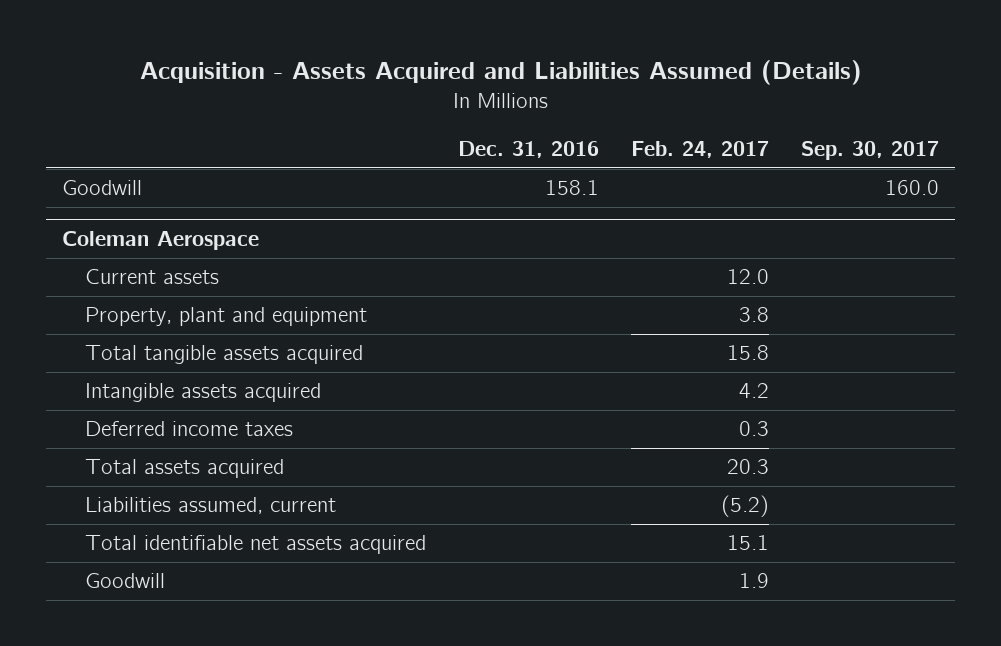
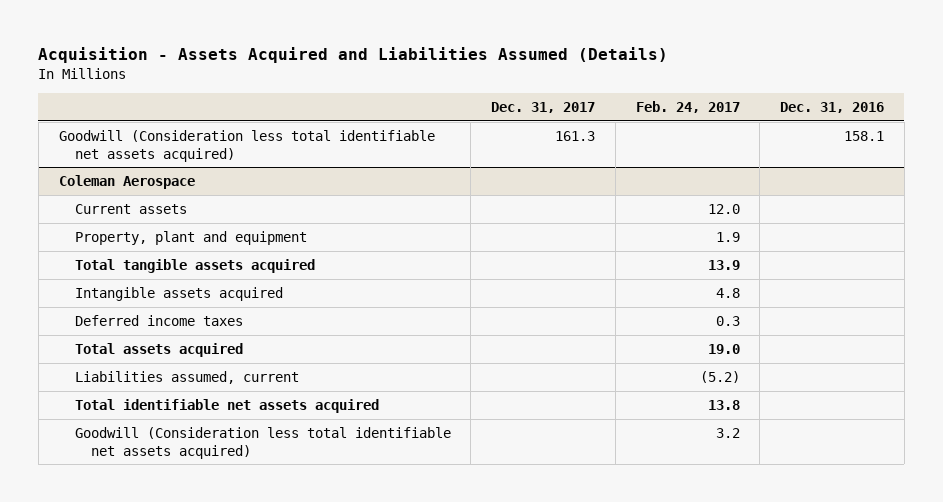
[801,141,940,161] Sep. 30, 2017 -> none
none -> [491,101,596,113] Dec. 31, 2017
[62,180,143,196] Goodwill -> [58,129,435,162] Goodwill (Consideration less total identifiable net assets acquired)
[739,307,770,323] 3.8 -> [715,231,740,242] 1.9
[727,345,770,361] 15.8 -> [707,259,740,270] 13.9
[739,383,770,399] 4.2 -> [715,287,740,298] 4.8
[727,459,770,475] 20.3 -> [707,343,740,354] 19.0
[84,573,165,589] Goodwill -> none
[727,535,770,551] 15.1 -> [707,399,740,410] 13.8
none -> [74,426,451,459] Goodwill (Consideration less total identifiable net assets acquired)

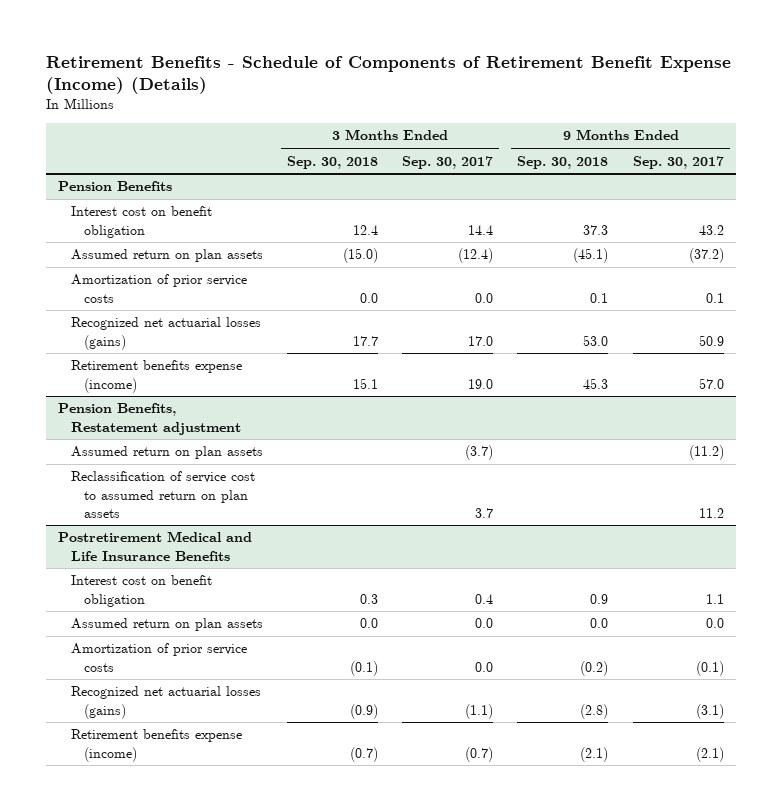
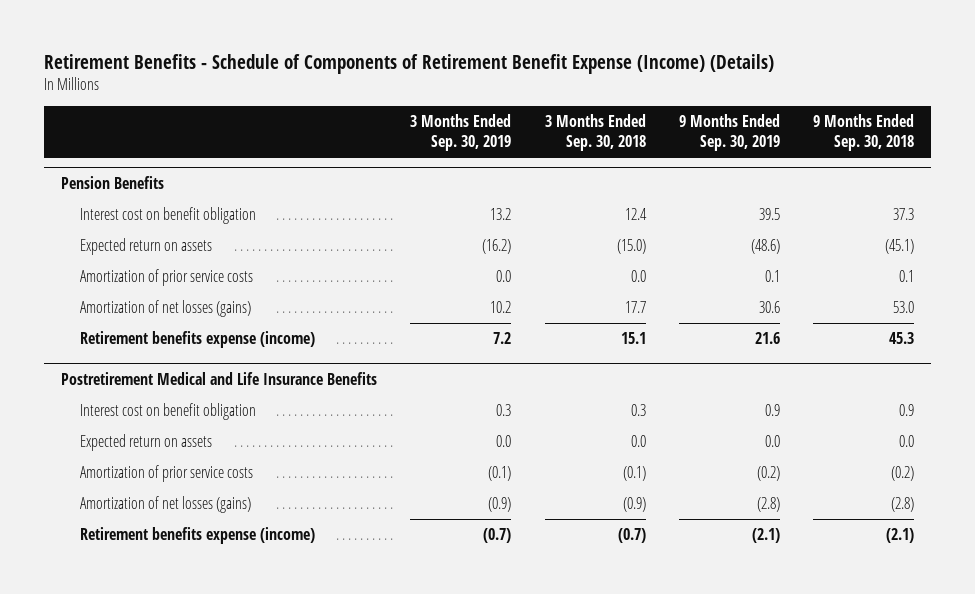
[402,155,494,169] Sep. 30, 2017 -> none
[632,155,724,169] Sep. 30, 2017 -> none
none -> [410,114,512,152] 3 Months Ended Sep. 30, 2019
none -> [678,114,780,152] 9 Months Ended Sep. 30, 2019
[71,249,264,263] Assumed return on plan assets -> [80,238,213,256] Expected return on assets
[71,317,262,350] Recognized net actuarial losses (gains) -> [80,300,252,318] Amortization of net losses (gains)
[57,403,242,435] Pension Benefits, Restatement adjustment -> none
[71,446,264,460] Assumed return on plan assets -> none
[71,471,256,518] Reclassification of service cost to assumed return on plan assets -> none
[71,618,264,632] Assumed return on plan assets -> [80,434,213,452] Expected return on assets
[71,686,262,719] Recognized net actuarial losses (gains) -> [80,496,252,514] Amortization of net losses (gains)

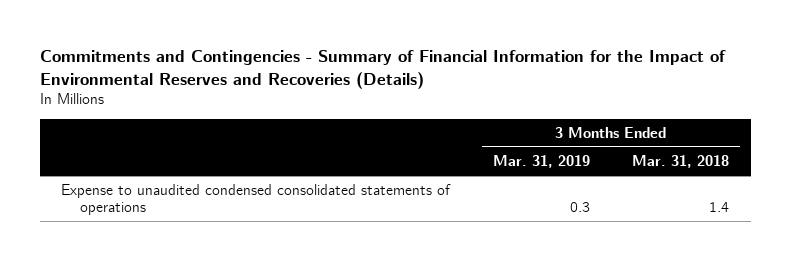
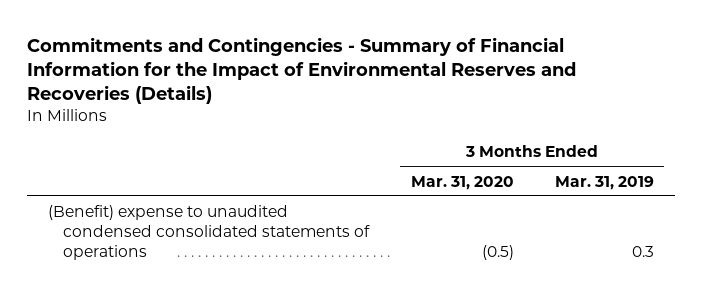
[632,155,730,169] Mar. 31, 2018 -> none
none -> [410,175,514,190] Mar. 31, 2020
[61,184,452,216] Expense to unaudited condensed consolidated statements of operations -> [47,205,371,261] (Benefit) expense to unaudited condensed consolidated statements of operations

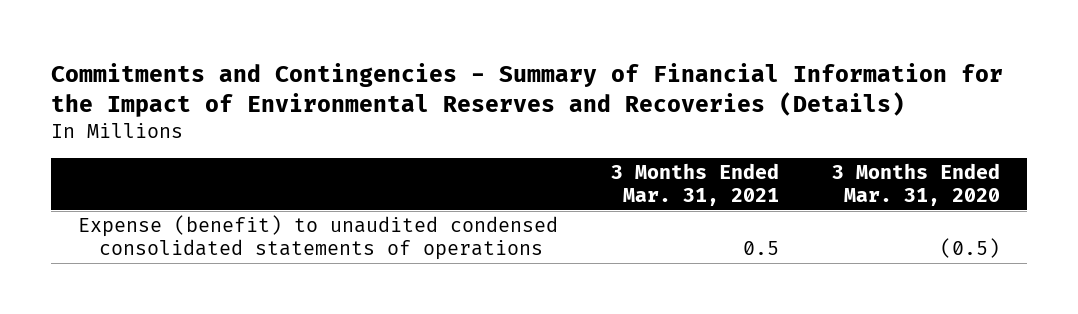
[554,175,654,190] Mar. 31, 2019 -> none
none -> [610,162,779,207] 3 Months Ended Mar. 31, 2021
[47,205,371,261] (Benefit) expense to unaudited condensed consolidated statements of operations -> [77,214,558,261] Expense (benefit) to unaudited condensed consolidated statements of operations

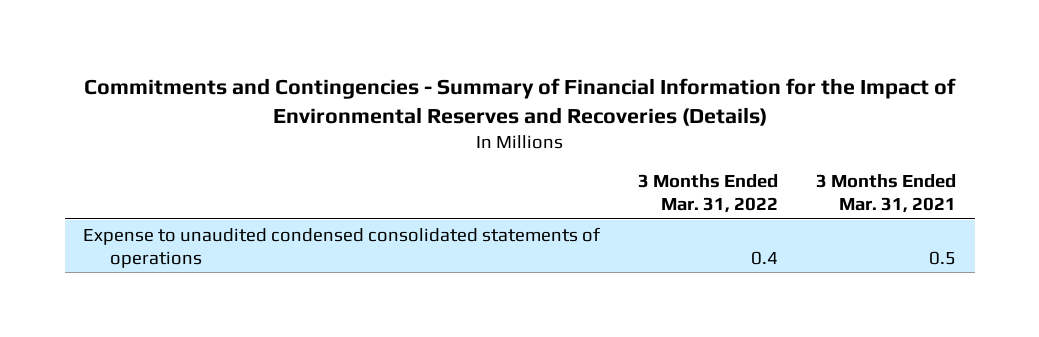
[832,162,1001,207] 3 Months Ended Mar. 31, 2020 -> none
none -> [638,174,779,214] 3 Months Ended Mar. 31, 2022
[77,214,558,261] Expense (benefit) to unaudited condensed consolidated statements of operations -> [83,226,602,268] Expense to unaudited condensed consolidated statements of operations

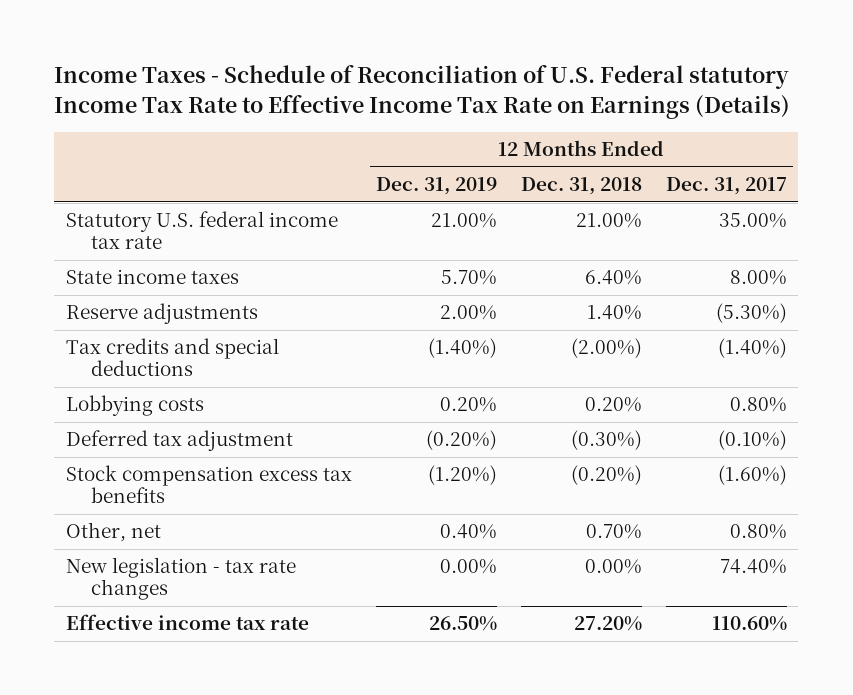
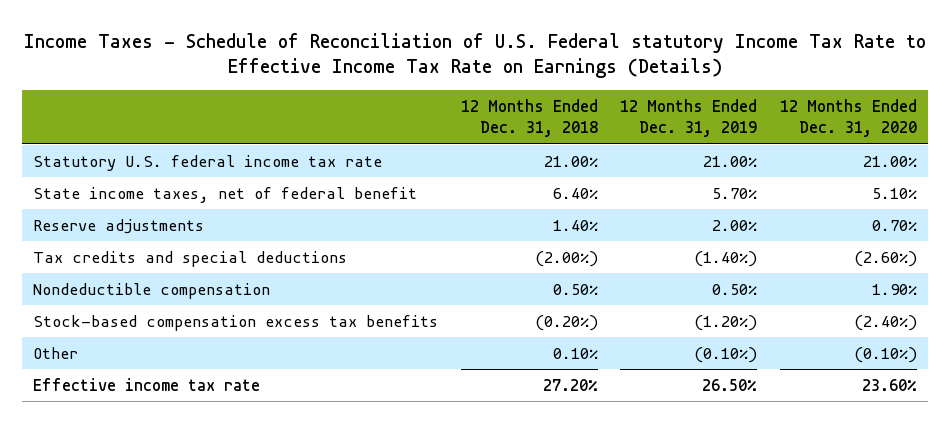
[665,177,787,196] Dec. 31, 2017 -> none
none -> [779,98,917,138] 12 Months Ended Dec. 31, 2020
[66,269,240,285] State income taxes -> [33,186,418,203] State income taxes, net of federal benefit
[66,395,205,417] Lobbying costs -> none
[66,430,294,452] Deferred tax adjustment -> none
[66,557,297,601] New legislation - tax rate changes -> none
none -> [33,282,271,299] Nondeductible compensation
[66,465,353,504] Stock compensation excess tax benefits -> [33,314,439,331] Stock-based compensation excess tax benefits
[66,522,162,543] Other, net -> [33,346,79,359] Other
[439,524,497,540] 0.40% -> [694,346,758,363] (0.10%)
[585,524,642,540] 0.70% -> [552,347,598,359] 0.10%

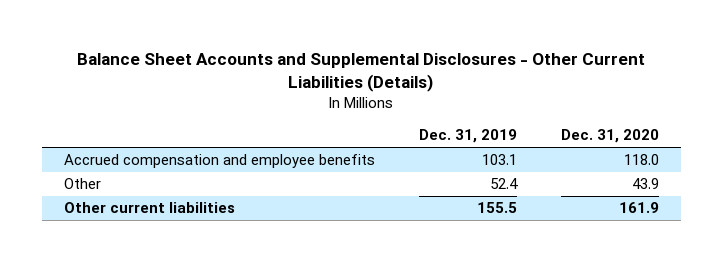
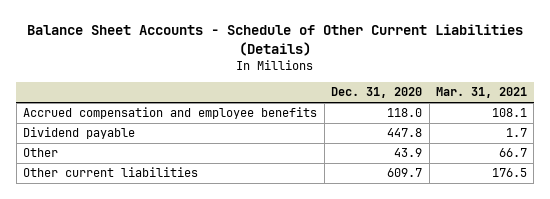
[77,53,646,92] Balance Sheet Accounts and Supplemental Disclosures - Other Current Liabilities (Details) -> [27,24,524,56] Balance Sheet Accounts - Schedule of Other Current Liabilities (Details)
[418,129,517,144] Dec. 31, 2019 -> none
none -> [435,87,527,99] Mar. 31, 2021
none -> [23,127,136,140] Dividend payable
[618,202,659,214] 161.9 -> [387,168,423,178] 609.7

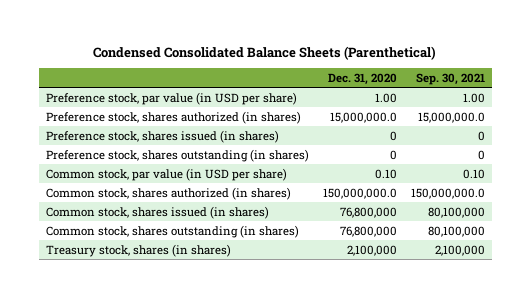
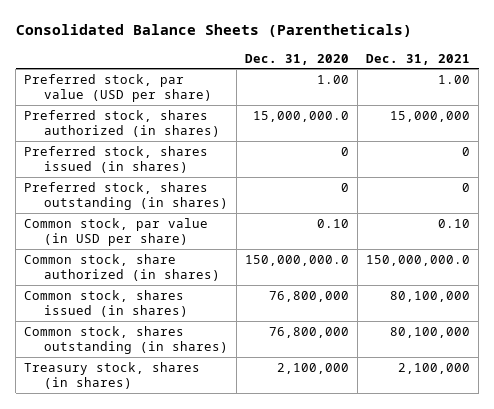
[93,45,437,60] Condensed Consolidated Balance Sheets (Parenthetical) -> [15,24,412,38] Consolidated Balance Sheets (Parentheticals)
[415,72,485,85] Sep. 30, 2021 -> none
none -> [366,53,471,65] Dec. 31, 2021
[45,91,297,105] Preference stock, par value (in USD per share) -> [24,73,212,103] Preferred stock, par value (USD per share)
[45,110,301,124] Preference stock, shares authorized (in shares) -> [24,109,220,138] Preferred stock, shares authorized (in shares)
[45,129,279,143] Preference stock, shares issued (in shares) -> [24,145,209,174] Preferred stock, shares issued (in shares)
[45,148,309,162] Preference stock, shares outstanding (in shares) -> [24,181,228,211] Preferred stock, shares outstanding (in shares)
[45,186,291,200] Common stock, shares authorized (in shares) -> [24,253,220,282] Common stock, share authorized (in shares)

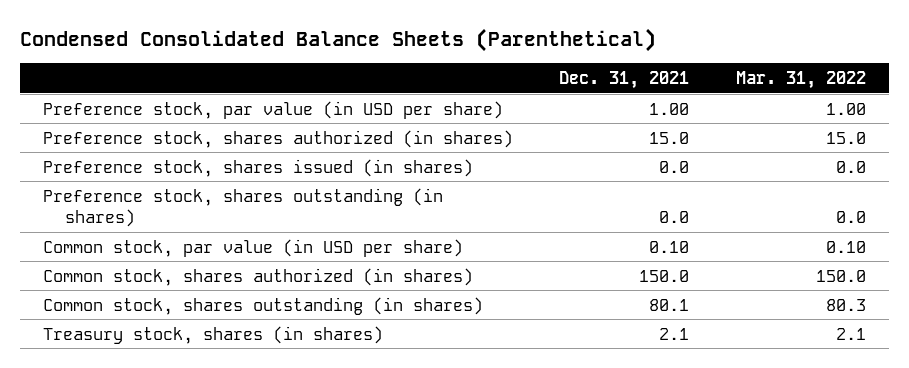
[15,24,412,38] Consolidated Balance Sheets (Parentheticals) -> [19,28,656,53] Condensed Consolidated Balance Sheets (Parenthetical)
[244,53,349,65] Dec. 31, 2020 -> none
none -> [735,71,866,90] Mar. 31, 2022
[24,73,212,103] Preferred stock, par value (USD per share) -> [42,100,503,119] Preference stock, par value (in USD per share)
[24,109,220,138] Preferred stock, shares authorized (in shares) -> [42,129,513,148] Preference stock, shares authorized (in shares)
[390,110,471,122] 15,000,000 -> [649,131,690,144] 15.0
[24,145,209,174] Preferred stock, shares issued (in shares) -> [42,158,473,177] Preference stock, shares issued (in shares)
[462,146,471,156] 0 -> [659,160,690,173] 0.0
[24,181,228,211] Preferred stock, shares outstanding (in shares) -> [42,187,443,228] Preference stock, shares outstanding (in shares)
[462,182,471,192] 0 -> [659,211,690,224] 0.0
[24,289,188,318] Common stock, shares issued (in shares) -> none
[24,253,220,282] Common stock, share authorized (in shares) -> [42,267,473,286] Common stock, shares authorized (in shares)
[366,254,471,266] 150,000,000.0 -> [639,269,690,282] 150.0
[390,326,471,338] 80,100,000 -> [649,298,690,311] 80.1
[398,362,471,374] 2,100,000 -> [659,327,690,340] 2.1

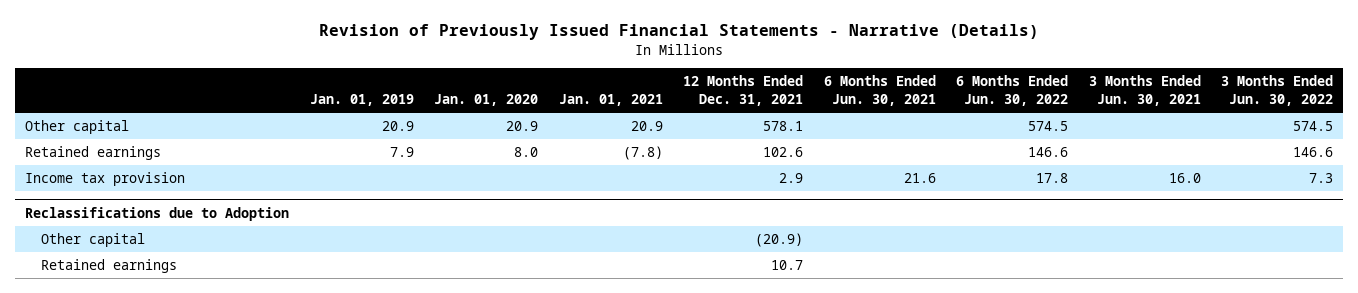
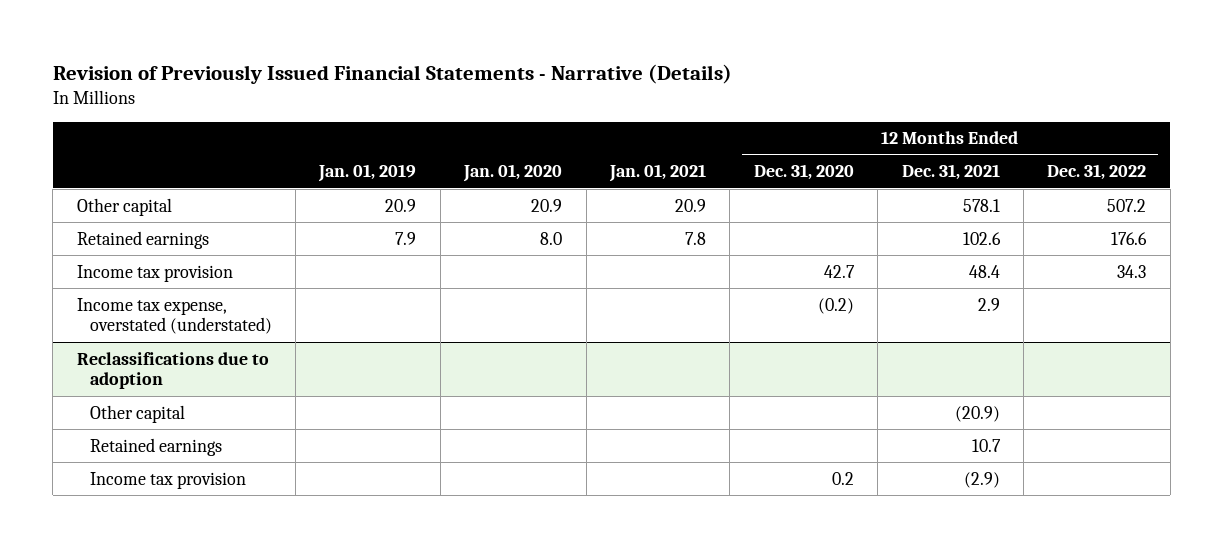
[823,75,936,106] 6 Months Ended Jun. 30, 2021 -> none
[956,75,1069,106] 6 Months Ended Jun. 30, 2022 -> none
[1088,75,1201,106] 3 Months Ended Jun. 30, 2021 -> none
[1221,75,1334,106] 3 Months Ended Jun. 30, 2022 -> none
none -> [753,164,854,181] Dec. 31, 2020
none -> [1047,164,1147,181] Dec. 31, 2022
[622,145,663,160] (7.8) -> [685,231,707,245] 7.8
[779,172,804,183] 2.9 -> [968,264,1000,278] 48.4
none -> [76,297,272,335] Income tax expense, overstated (understated)
[25,206,290,221] Reclassifications due to Adoption -> [76,351,269,390] Reclassifications due to adoption
none -> [89,471,246,489] Income tax provision

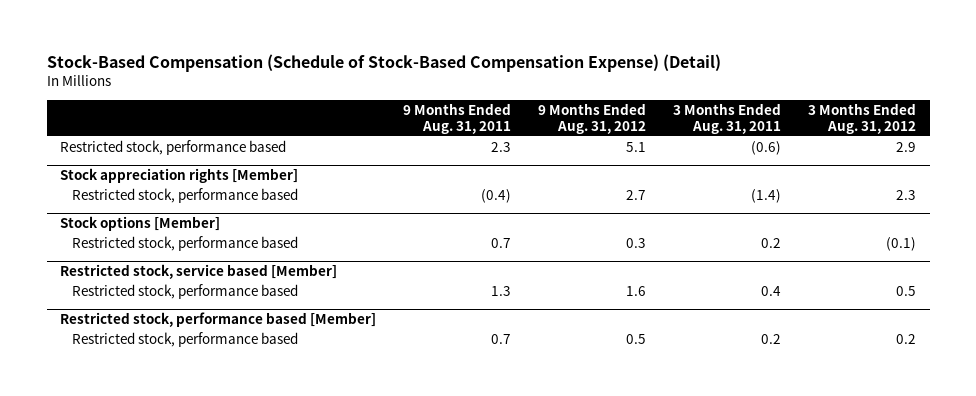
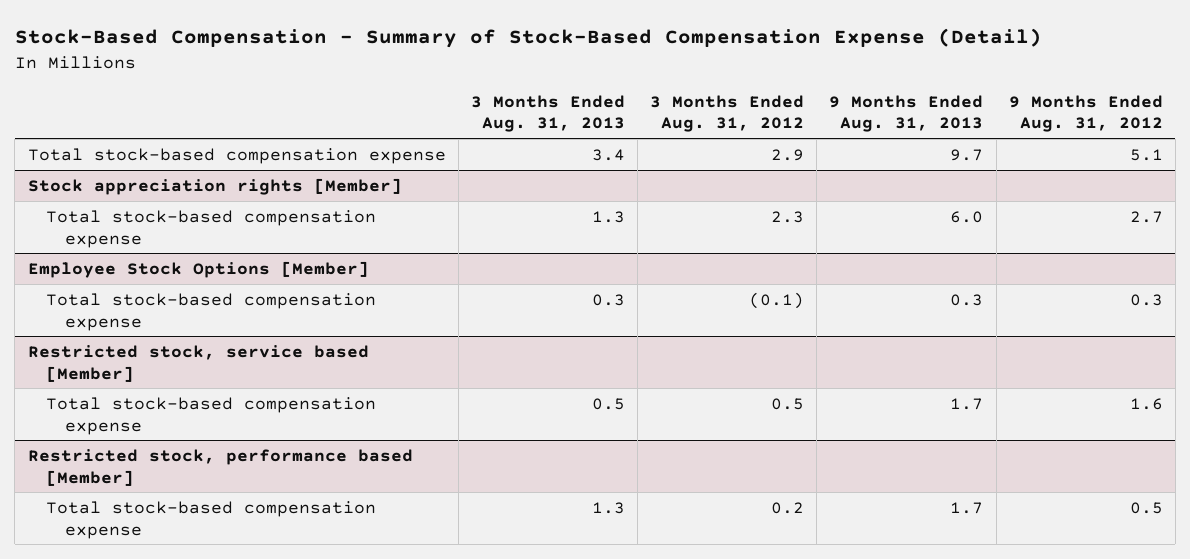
[46,53,721,72] Stock-Based Compensation (Schedule of Stock-Based Compensation Expense) (Detail) -> [14,28,1042,49] Stock-Based Compensation - Summary of Stock-Based Compensation Expense (Detail)
[403,102,512,135] 9 Months Ended Aug. 31, 2011 -> none
[673,102,782,135] 3 Months Ended Aug. 31, 2011 -> none
none -> [470,94,625,133] 3 Months Ended Aug. 31, 2013
none -> [829,94,984,133] 9 Months Ended Aug. 31, 2013
[60,139,287,155] Restricted stock, performance based -> [27,147,446,164] Total stock-based compensation expense
[72,187,299,203] Restricted stock, performance based -> [46,209,377,248] Total stock-based compensation expense
[60,215,221,231] Stock options [Member] -> [27,260,369,278] Employee Stock Options [Member]
[72,235,299,251] Restricted stock, performance based -> [46,292,377,331] Total stock-based compensation expense
[72,283,299,299] Restricted stock, performance based -> [46,396,377,435] Total stock-based compensation expense
[72,331,299,347] Restricted stock, performance based -> [46,500,377,539] Total stock-based compensation expense

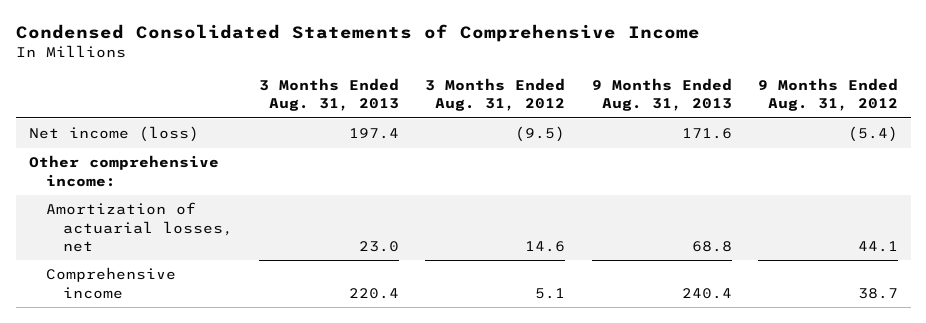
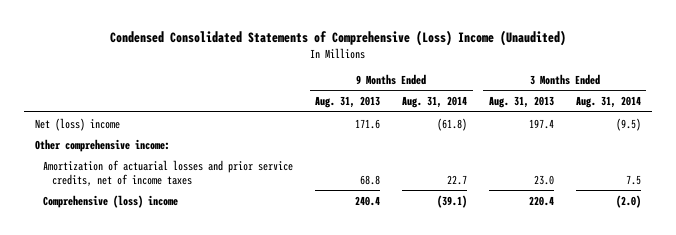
[15,23,700,42] Condensed Consolidated Statements of Comprehensive Income -> [109,30,566,47] Condensed Consolidated Statements of Comprehensive (Loss) Income (Unaudited)
[425,78,566,112] 3 Months Ended Aug. 31, 2012 -> none
[757,78,898,112] 9 Months Ended Aug. 31, 2012 -> none
none -> [402,96,468,109] Aug. 31, 2014
none -> [575,96,641,109] Aug. 31, 2014
[28,126,199,143] Net income (loss) -> [35,117,121,131] Net (loss) income
[46,202,234,252] Amortization of actuarial losses, net -> [43,159,294,186] Amortization of actuarial losses and prior service credits, net of income taxes
[46,267,177,299] Comprehensive income -> [43,194,179,208] Comprehensive (loss) income

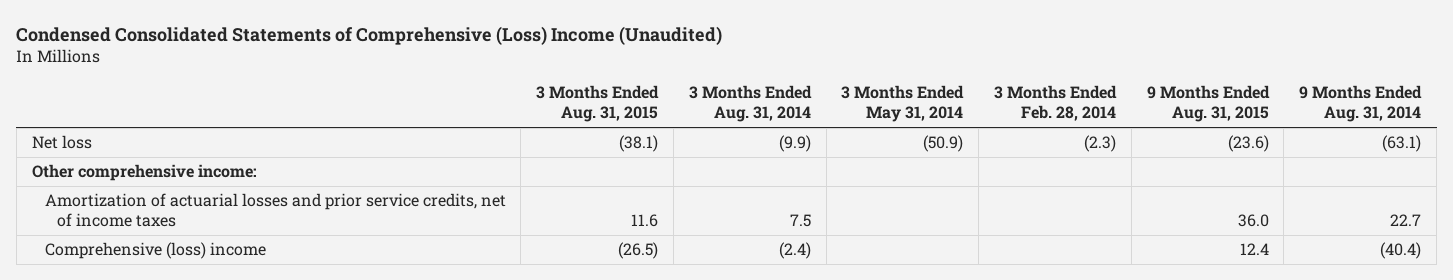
[315,96,381,109] Aug. 31, 2013 -> none
[488,96,554,109] Aug. 31, 2013 -> none
none -> [536,85,660,123] 3 Months Ended Aug. 31, 2015
none -> [841,85,965,123] 3 Months Ended May 31, 2014
none -> [994,85,1118,122] 3 Months Ended Feb. 28, 2014
none -> [1146,85,1270,123] 9 Months Ended Aug. 31, 2015
[35,117,121,131] Net (loss) income -> [31,135,92,150] Net loss
[437,117,468,131] (61.8) -> [1382,135,1422,153] (63.1)
[615,117,641,131] (9.5) -> [778,135,811,153] (9.9)
[437,194,468,208] (39.1) -> [1380,242,1422,260] (40.4)
[615,194,641,208] (2.0) -> [778,242,811,260] (2.4)

